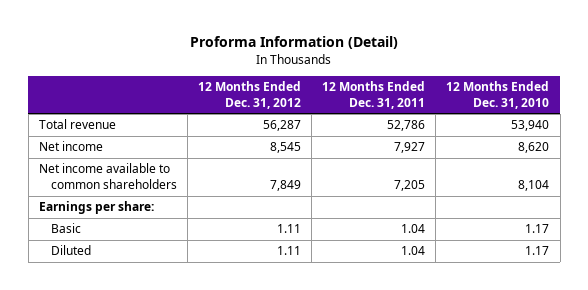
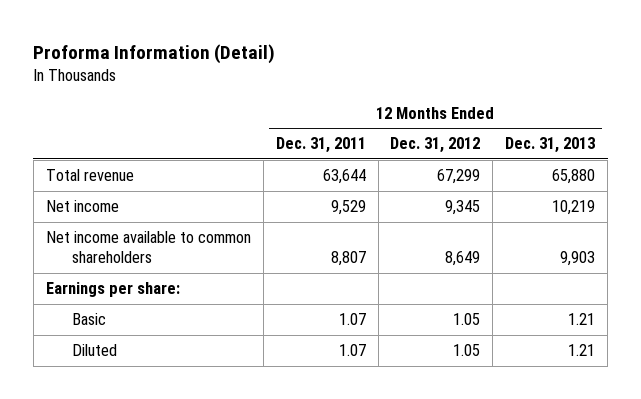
[446,81,550,109] 12 Months Ended Dec. 31, 2010 -> none
none -> [505,137,596,154] Dec. 31, 2013
[262,120,301,132] 56,287 -> [437,169,481,185] 67,299
[387,120,426,132] 52,786 -> [322,169,366,185] 63,644
[269,142,301,154] 8,545 -> [445,200,481,216] 9,345
[394,142,426,154] 7,927 -> [330,200,366,216] 9,529
[269,180,301,192] 7,849 -> [445,251,481,267] 8,649
[394,180,426,192] 7,205 -> [330,251,366,267] 8,807
[276,224,301,234] 1.11 -> [453,313,481,326] 1.05
[401,224,426,234] 1.04 -> [338,313,366,326] 1.07
[276,246,301,256] 1.11 -> [453,344,481,357] 1.05
[401,246,426,256] 1.04 -> [338,344,366,357] 1.07

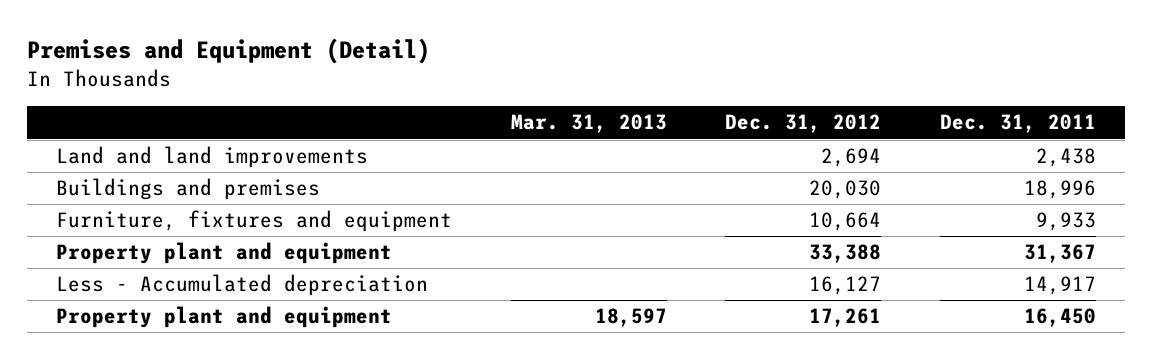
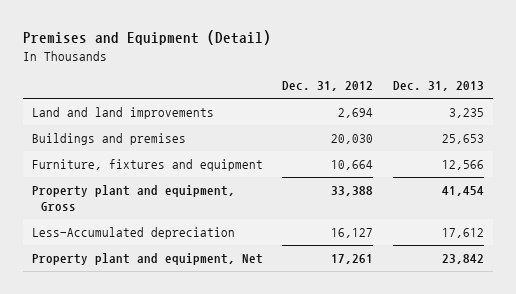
[510,114,667,134] Mar. 31, 2013 -> none
[940,114,1097,134] Dec. 31, 2011 -> none
none -> [392,81,484,92] Dec. 31, 2013
[56,242,393,265] Property plant and equipment -> [32,185,236,212] Property plant and equipment, Gross
[56,274,429,297] Less - Accumulated depreciation -> [32,227,236,240] Less-Accumulated depreciation
[56,306,393,329] Property plant and equipment -> [32,253,264,266] Property plant and equipment, Net

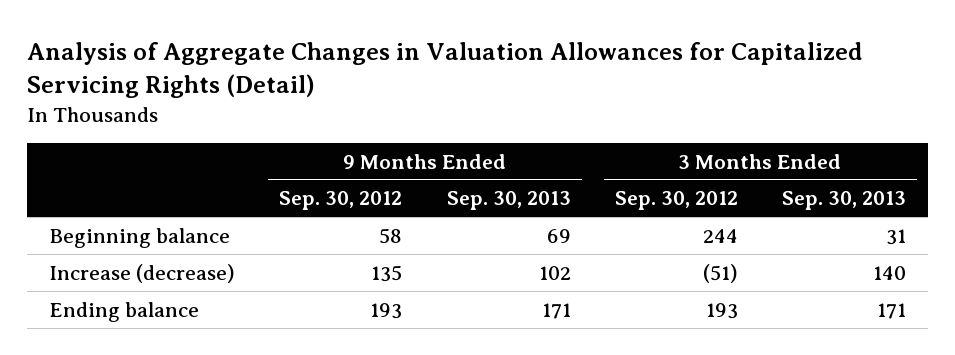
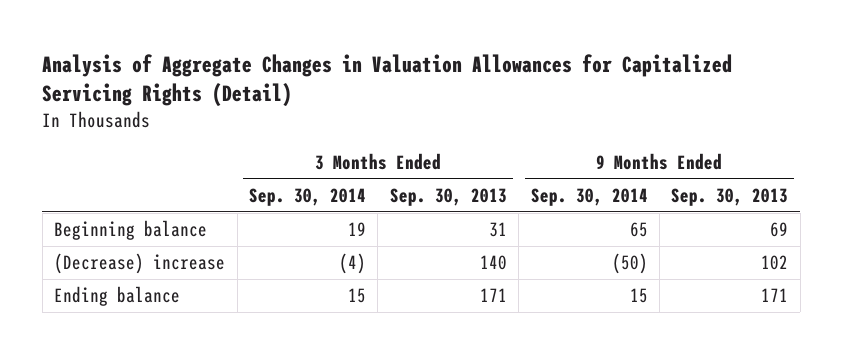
[279,191,403,211] Sep. 30, 2012 -> none
[614,191,738,211] Sep. 30, 2012 -> none
none -> [249,187,367,206] Sep. 30, 2014
none -> [530,187,648,206] Sep. 30, 2014
[49,263,236,283] Increase (decrease) -> [54,253,226,275] (Decrease) increase

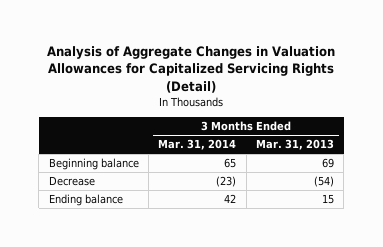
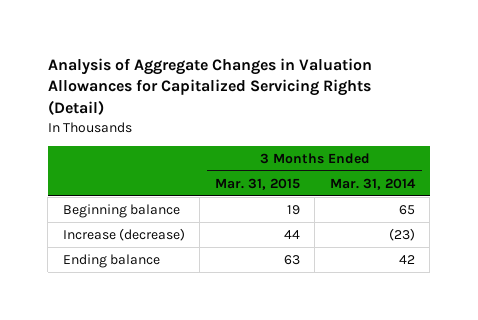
[256,139,335,151] Mar. 31, 2013 -> none
none -> [214,177,300,190] Mar. 31, 2015
[48,176,95,187] Decrease -> [62,227,185,241] Increase (decrease)

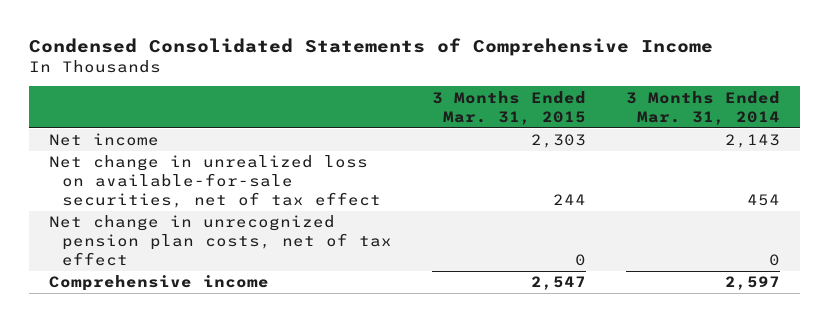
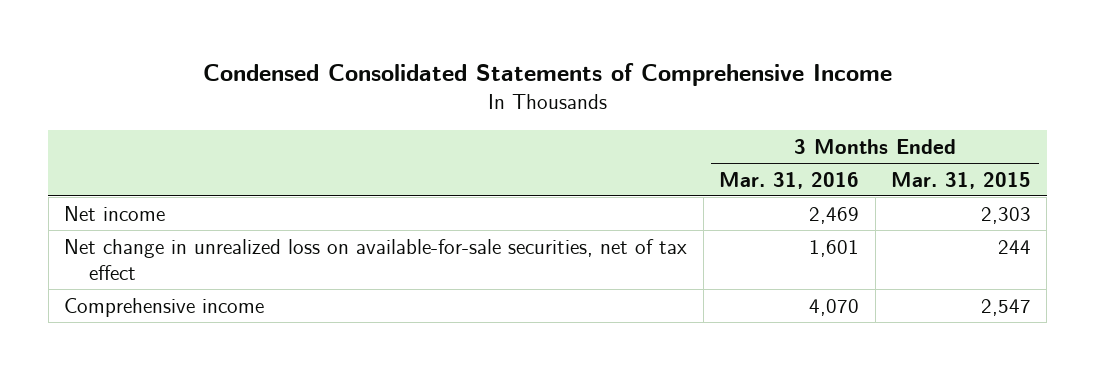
[626,90,781,125] 3 Months Ended Mar. 31, 2014 -> none
none -> [719,171,860,189] Mar. 31, 2016
[48,215,392,266] Net change in unrecognized pension plan costs, net of tax effect -> none

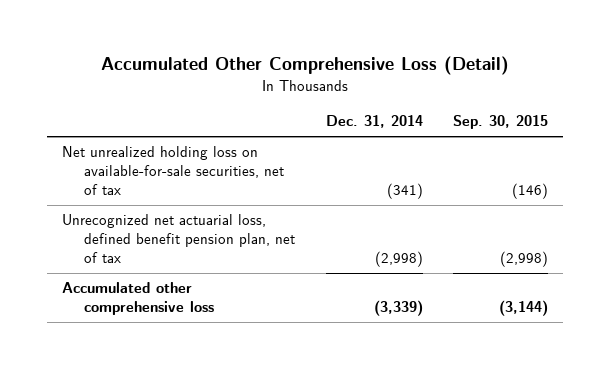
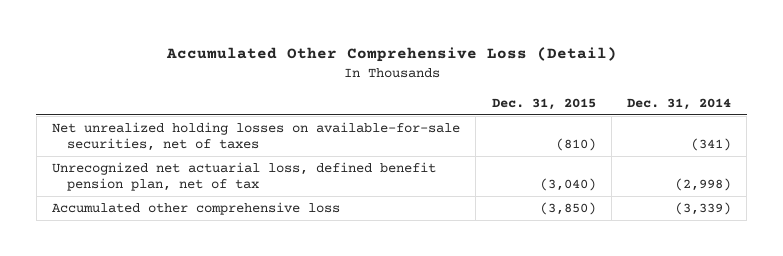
[453,115,549,130] Sep. 30, 2015 -> none
none -> [491,97,596,110] Dec. 31, 2015
[62,146,285,195] Net unrealized holding loss on available-for-sale securities, net of tax -> [52,122,461,152] Net unrealized holding losses on available-for-sale securities, net of taxes

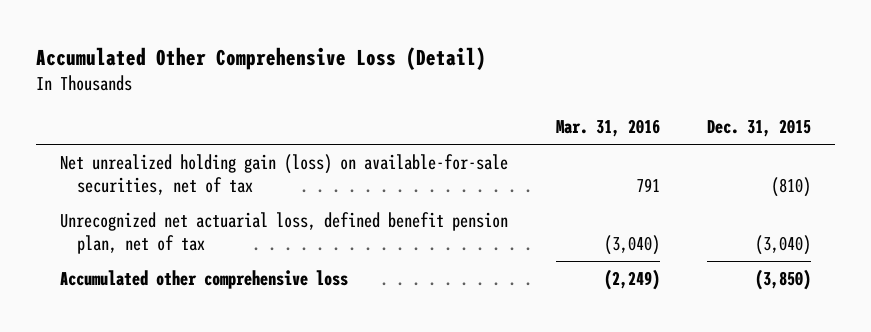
[627,97,732,110] Dec. 31, 2014 -> none
none -> [555,119,660,138] Mar. 31, 2016
[52,122,461,152] Net unrealized holding losses on available-for-sale securities, net of taxes -> [59,154,508,195] Net unrealized holding gain (loss) on available-for-sale securities, net of tax

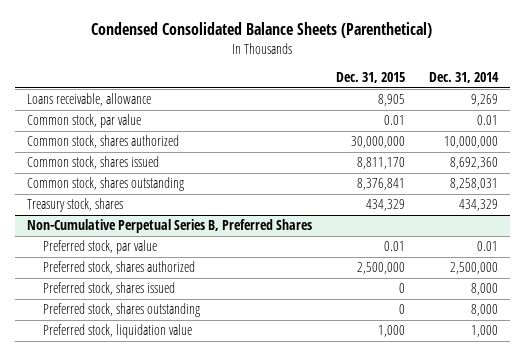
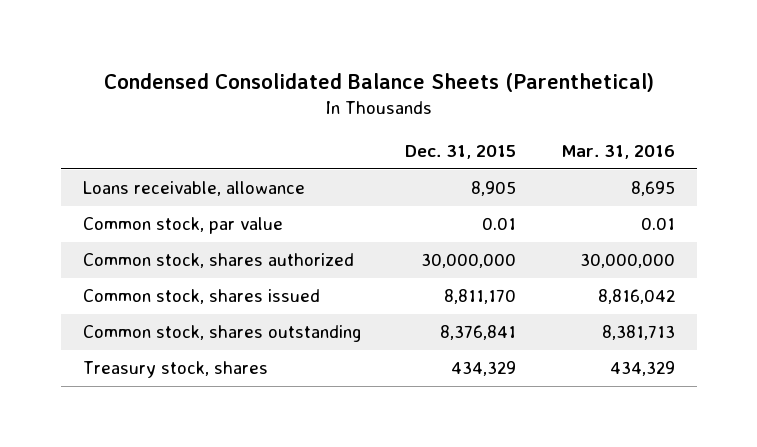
[429,72,500,84] Dec. 31, 2014 -> none
none -> [560,145,675,160] Mar. 31, 2016
[26,219,312,234] Non-Cumulative Perpetual Series B, Preferred Shares -> none
[43,240,158,255] Preferred stock, par value -> none
[43,261,196,275] Preferred stock, shares authorized -> none
[43,282,176,296] Preferred stock, shares issued -> none
[43,303,201,318] Preferred stock, shares outstanding -> none
[43,324,193,339] Preferred stock, liquidation value -> none

